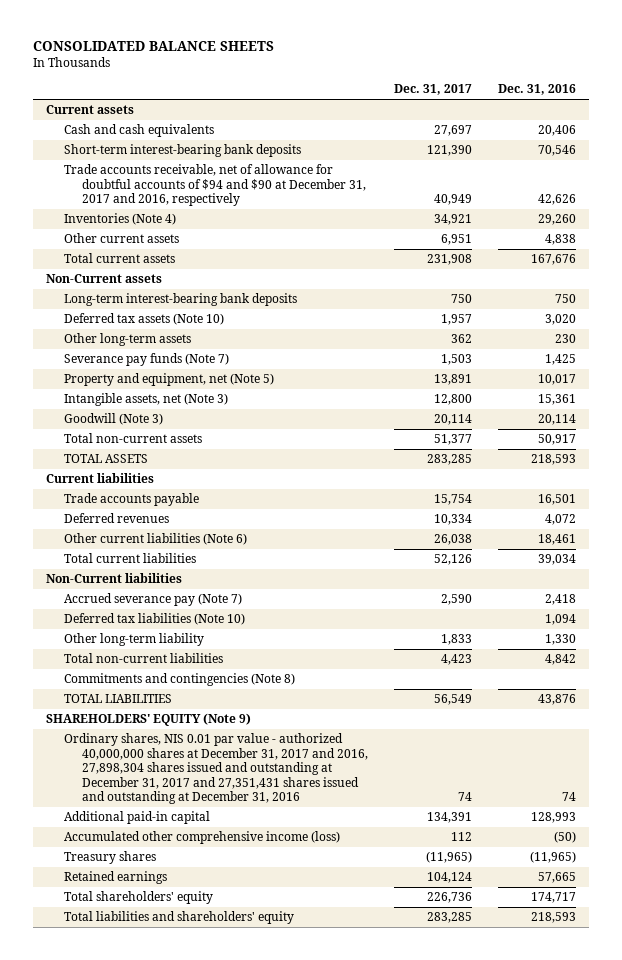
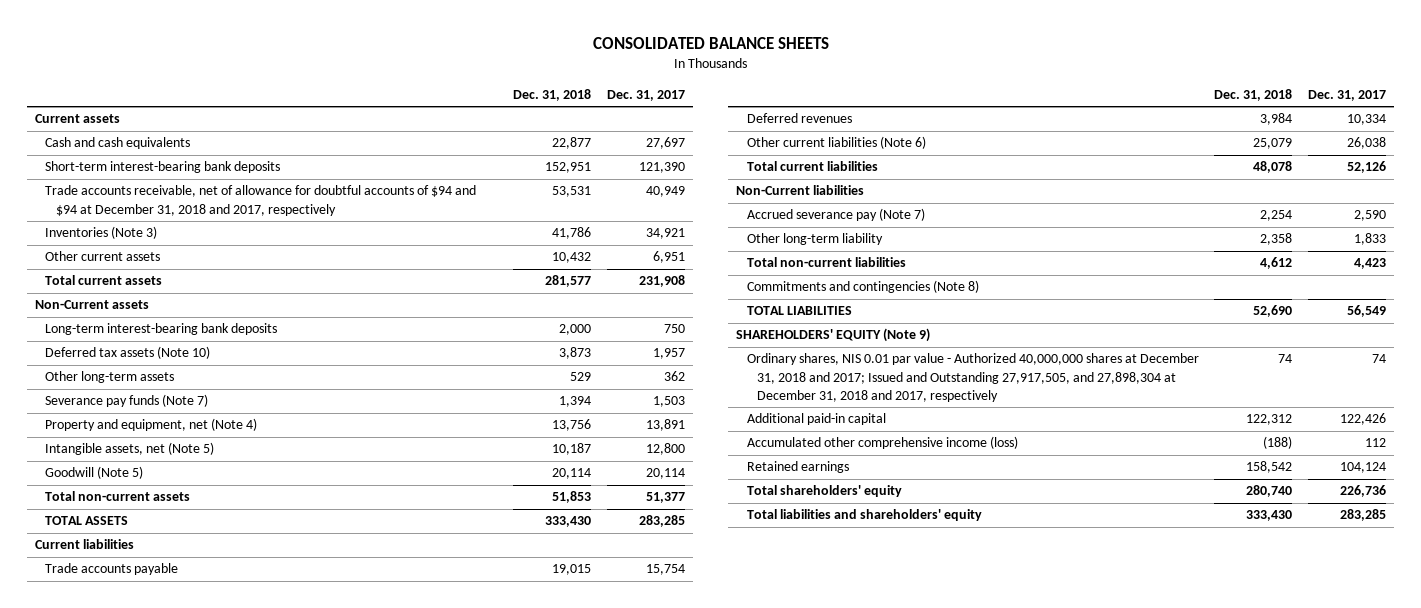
[498,84,577,96] Dec. 31, 2016 -> none
none -> [513,88,592,101] Dec. 31, 2018
[64,164,367,207] Trade accounts receivable, net of allowance for doubtful accounts of $94 and $90 at December 31, 2017 and 2016, respectively -> [45,185,477,216] Trade accounts receivable, net of allowance for doubtful accounts of $94 and $94 at December 31, 2018 and 2017, respectively
[64,213,177,226] Inventories (Note 4) -> [45,226,158,240] Inventories (Note 3)
[64,373,275,387] Property and equipment, net (Note 5) -> [45,418,258,432] Property and equipment, net (Note 4)
[64,393,229,407] Intangible assets, net (Note 3) -> [45,442,215,456] Intangible assets, net (Note 5)
[64,413,164,426] Goodwill (Note 3) -> [45,466,144,480] Goodwill (Note 5)
[64,613,246,626] Deferred tax liabilities (Note 10) -> none
[64,733,369,805] Ordinary shares, NIS 0.01 par value - authorized 40,000,000 shares at December 31, 2017 and 2016, 27,898,304 shares issued and outstanding at December 31, 2017 and 27,351,431 shares issued and outstanding at December 31, 2016 -> [746,353,1199,403] Ordinary shares, NIS 0.01 par value - Authorized 40,000,000 shares at December 31, 2018 and 2017; Issued and Outstanding 27,917,505, and 27,898,304 at December 31, 2018 and 2017, respectively
[427,812,473,824] 134,391 -> [1340,413,1387,426] 122,426
[64,851,157,865] Treasury shares -> none

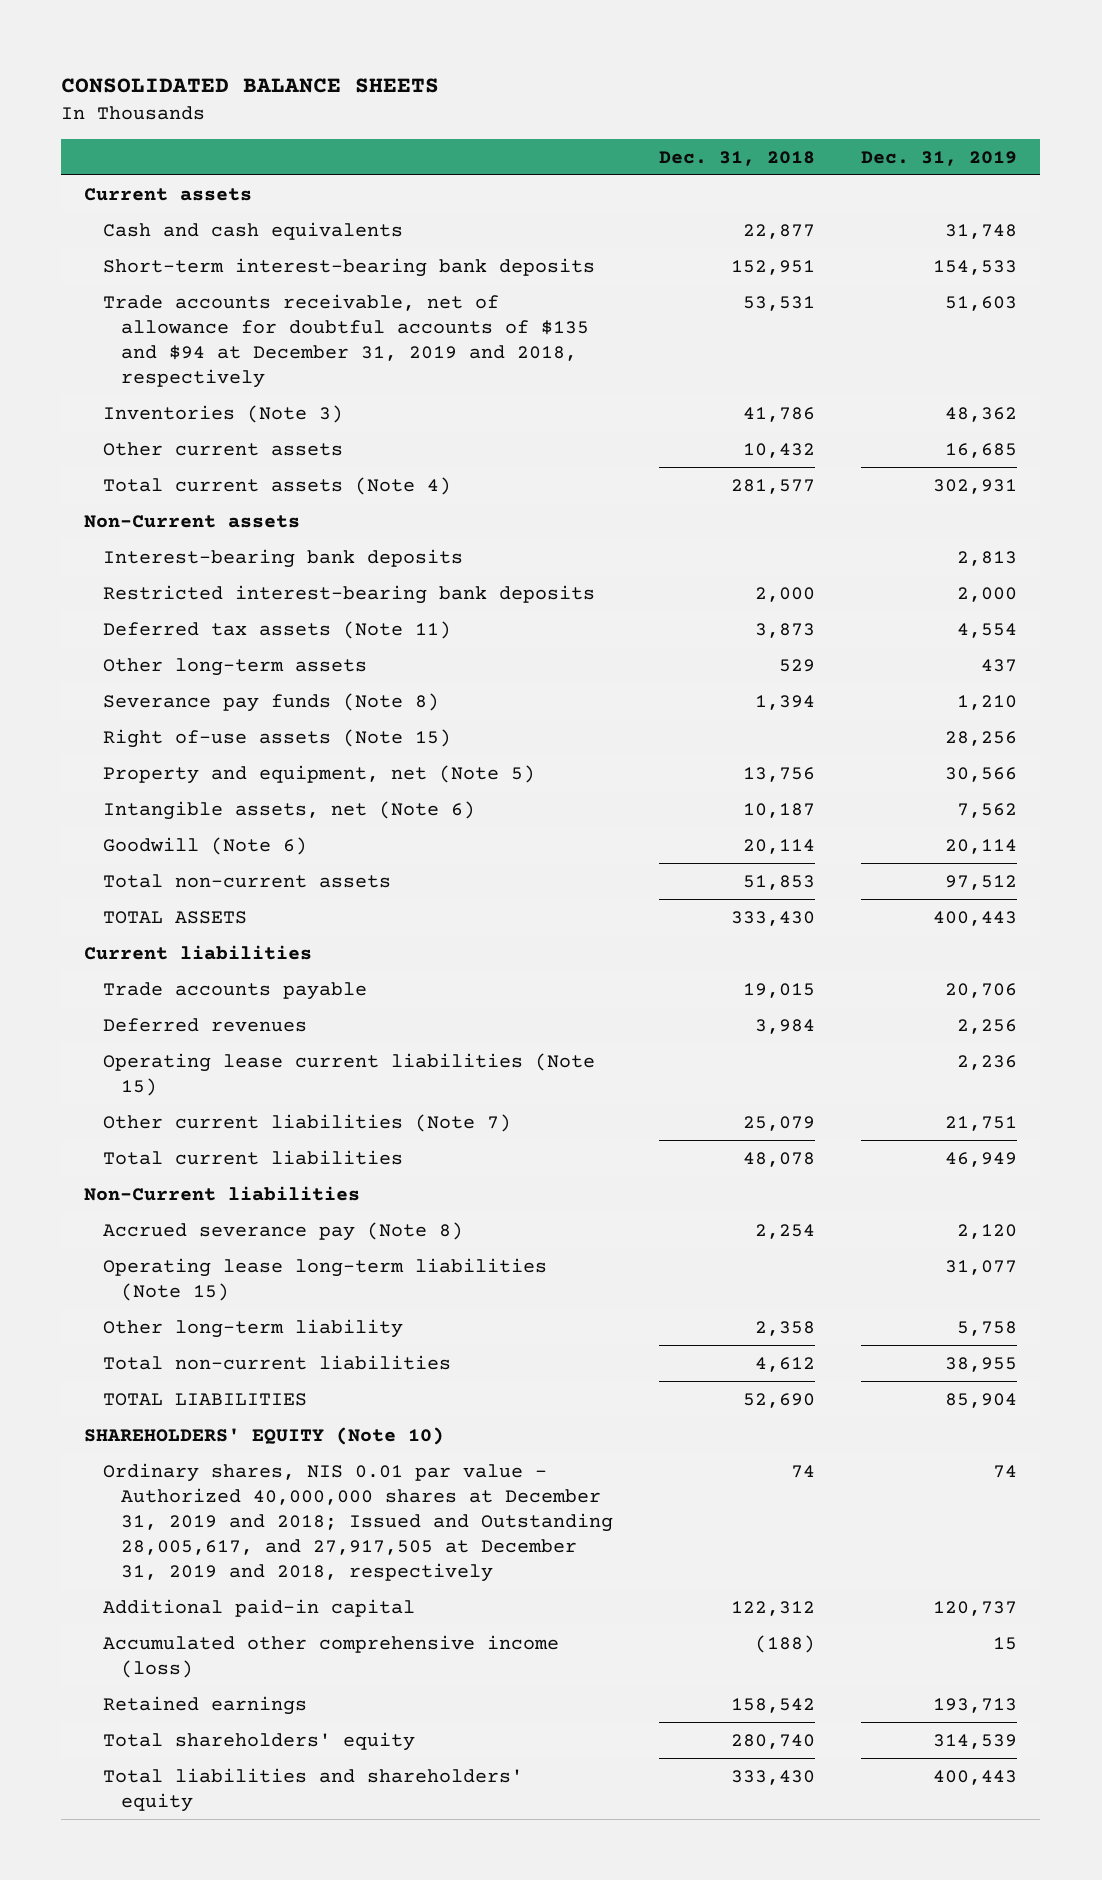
[606,89,685,101] Dec. 31, 2017 -> none
none -> [861,150,1018,166] Dec. 31, 2019
[45,185,477,216] Trade accounts receivable, net of allowance for doubtful accounts of $94 and $94 at December 31, 2018 and 2017, respectively -> [102,293,590,388] Trade accounts receivable, net of allowance for doubtful accounts of $135 and $94 at December 31, 2019 and 2018, respectively
[45,275,163,286] Total current assets -> [102,476,451,495] Total current assets (Note 4)
none -> [102,548,463,568] Interest-bearing bank deposits
[45,323,278,336] Long-term interest-bearing bank deposits -> [102,584,595,604] Restricted interest-bearing bank deposits
[45,346,211,360] Deferred tax assets (Note 10) -> [102,620,451,639] Deferred tax assets (Note 11)
[45,394,209,408] Severance pay funds (Note 7) -> [102,692,439,712] Severance pay funds (Note 8)
none -> [102,728,451,748] Right of-use assets (Note 15)
[45,418,258,432] Property and equipment, net (Note 4) -> [102,764,535,784] Property and equipment, net (Note 5)
[45,442,215,456] Intangible assets, net (Note 5) -> [102,800,475,820] Intangible assets, net (Note 6)
[45,466,144,480] Goodwill (Note 5) -> [102,836,307,855] Goodwill (Note 6)
none -> [102,1052,595,1096] Operating lease current liabilities (Note 15)
[746,136,926,150] Other current liabilities (Note 6) -> [102,1113,511,1132] Other current liabilities (Note 7)
[746,208,925,222] Accrued severance pay (Note 7) -> [102,1221,463,1241] Accrued severance pay (Note 8)
none -> [102,1257,547,1301] Operating lease long-term liabilities (Note 15)
[746,280,979,294] Commitments and contingencies (Note 8) -> none
[736,328,931,343] SHAREHOLDERS' EQUITY (Note 9) -> [84,1426,445,1445] SHAREHOLDERS' EQUITY (Note 10)
[746,353,1199,403] Ordinary shares, NIS 0.01 par value - Authorized 40,000,000 shares at December 31, 2018 and 2017; Issued and Outstanding 27,917,505, and 27,898,304 at December 31, 2018 and 2017, respectively -> [102,1462,614,1582] Ordinary shares, NIS 0.01 par value - Authorized 40,000,000 shares at December 31, 2019 and 2018; Issued and Outstanding 28,005,617, and 27,917,505 at December 31, 2019 and 2018, respectively

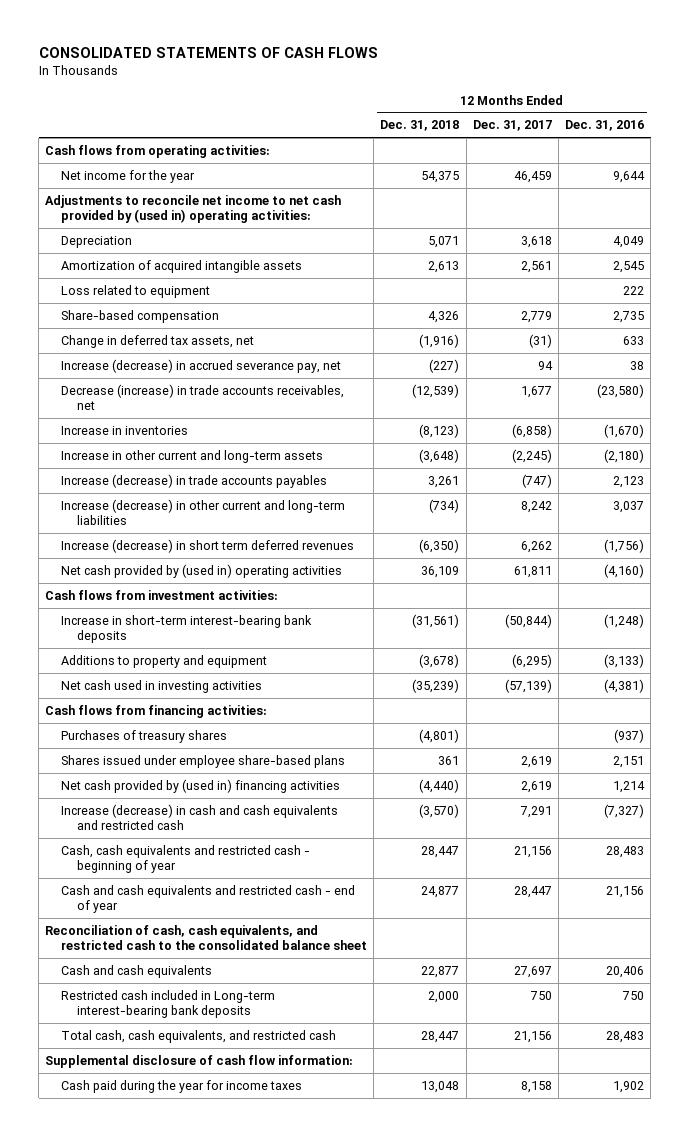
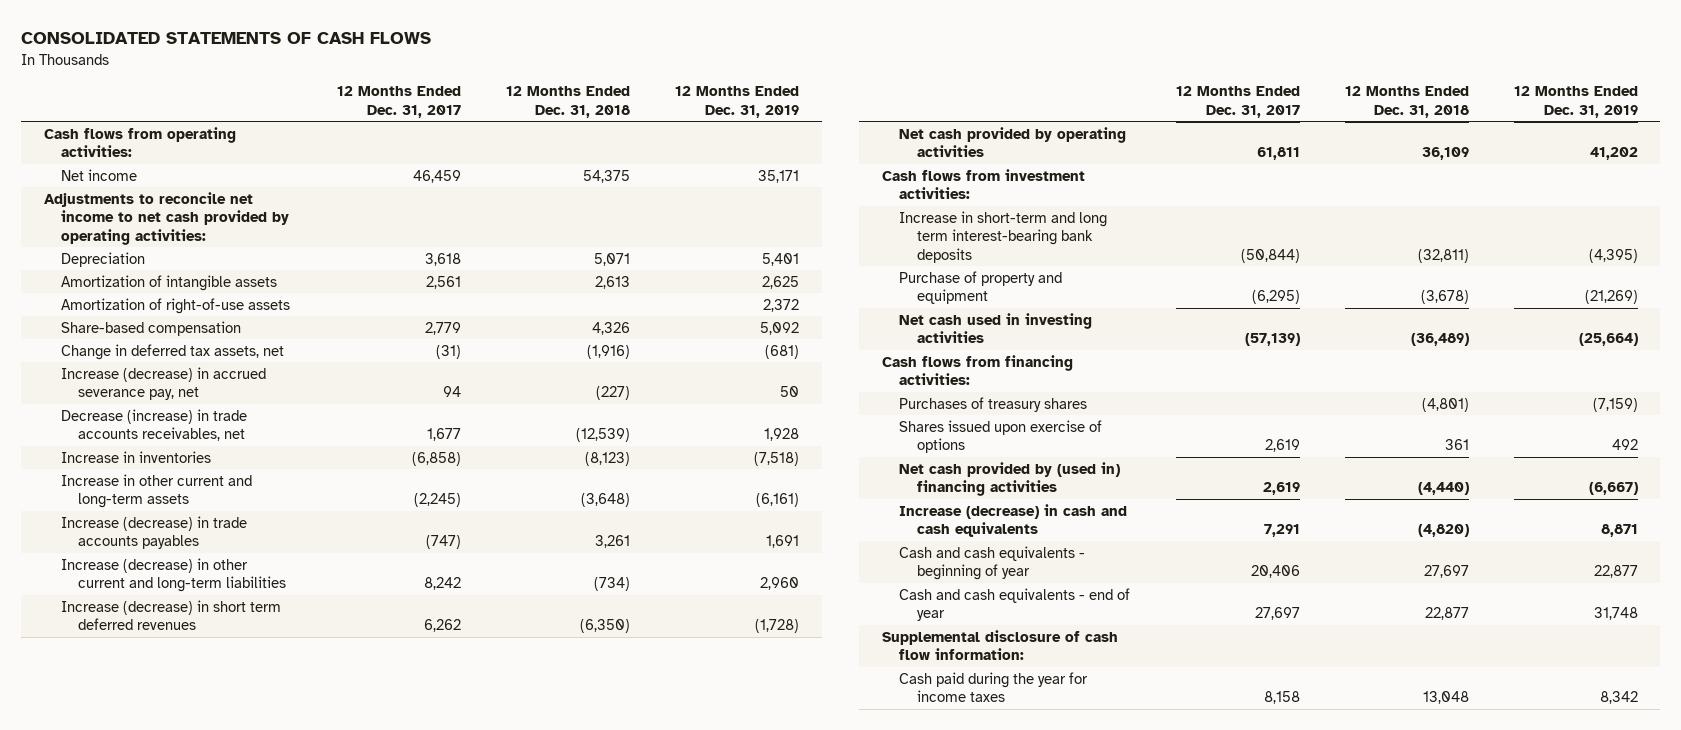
[565,120,645,132] Dec. 31, 2016 -> none
none -> [675,86,800,119] 12 Months Ended Dec. 31, 2019
[61,169,196,183] Net income for the year -> [60,168,137,181] Net income
[45,194,342,224] Adjustments to reconcile net income to net cash provided by (used in) operating activities: -> [43,191,289,245] Adjustments to reconcile net income to net cash provided by operating activities:
[61,284,211,298] Loss related to equipment -> none
[61,259,303,273] Amortization of acquired intangible assets -> [60,274,277,291] Amortization of intangible assets
none -> [60,297,290,314] Amortization of right-of-use assets
[61,563,343,578] Net cash provided by (used in) operating activities -> [899,126,1127,158] Net cash provided by operating activities
[61,614,313,644] Increase in short-term interest-bearing bank deposits -> [899,210,1108,263] Increase in short-term and long term interest-bearing bank deposits
[412,613,460,628] (31,561) -> [1417,248,1469,263] (32,811)
[61,654,268,668] Additions to property and equipment -> [899,270,1063,305] Purchase of property and equipment
[412,678,460,693] (35,239) -> [1410,333,1469,347] (36,489)
[61,754,346,768] Shares issued under employee share-based plans -> [899,419,1103,454] Shares issued upon exercise of options
[45,924,368,951] Reconciliation of cash, cash equivalents, and restricted cash to the consolidated balance sheet -> none
[61,964,213,978] Cash and cash equivalents -> none
[61,989,276,1019] Restricted cash included in Long-term interest-bearing bank deposits -> none
[61,1029,337,1043] Total cash, cash equivalents, and restricted cash -> none
[61,803,339,831] Increase (decrease) in cash and cash equivalents and restricted cash -> [899,503,1128,538] Increase (decrease) in cash and cash equivalents
[419,803,460,818] (3,570) -> [1417,524,1469,538] (4,820)
[61,844,311,874] Cash, cash equivalents and restricted cash - beginning of year -> [899,545,1086,581] Cash and cash equivalents - beginning of year
[421,845,460,858] 28,447 -> [1423,565,1469,579] 27,697
[513,845,552,858] 21,156 -> [1250,565,1300,579] 20,406
[61,884,356,914] Cash and cash equivalents and restricted cash - end of year -> [899,587,1131,622] Cash and cash equivalents - end of year
[421,885,460,898] 24,877 -> [1424,607,1469,621] 22,877
[513,885,552,898] 28,447 -> [1254,607,1300,621] 27,697

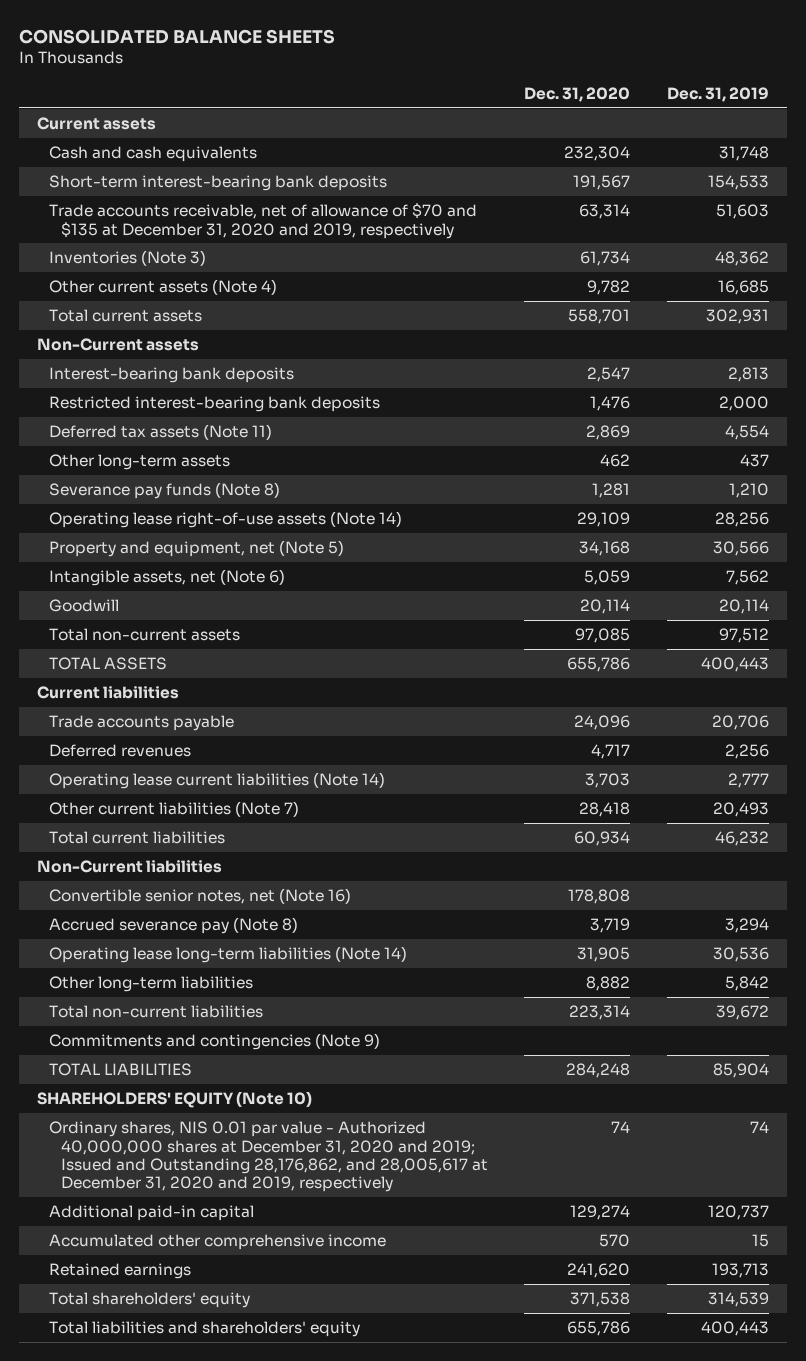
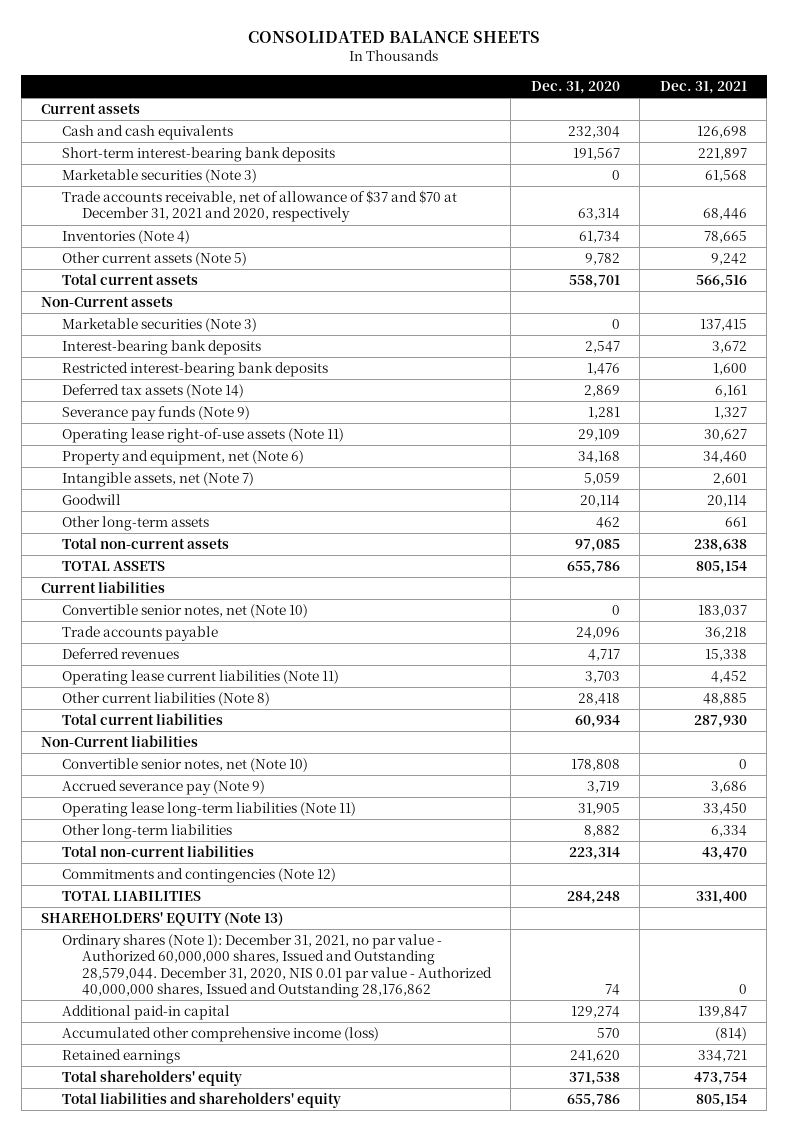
[666,86,769,102] Dec. 31, 2019 -> none
none -> [659,81,747,95] Dec. 31, 2021
none -> [61,169,257,184] Marketable securities (Note 3)
[49,203,478,239] Trade accounts receivable, net of allowance of $70 and $135 at December 31, 2020 and 2019, respectively -> [61,190,457,223] Trade accounts receivable, net of allowance of $37 and $70 at December 31, 2021 and 2020, respectively
[49,250,207,267] Inventories (Note 3) -> [61,230,190,245] Inventories (Note 4)
[49,279,278,296] Other current assets (Note 4) -> [61,252,247,267] Other current assets (Note 5)
none -> [61,318,257,333] Marketable securities (Note 3)
[49,424,273,441] Deferred tax assets (Note 11) -> [61,384,244,399] Deferred tax assets (Note 14)
[49,482,281,500] Severance pay funds (Note 8) -> [61,406,250,422] Severance pay funds (Note 9)
[49,511,403,529] Operating lease right-of-use assets (Note 14) -> [61,428,344,444] Operating lease right-of-use assets (Note 11)
[49,540,345,558] Property and equipment, net (Note 5) -> [61,450,304,466] Property and equipment, net (Note 6)
[49,569,286,587] Intangible assets, net (Note 6) -> [61,472,254,488] Intangible assets, net (Note 7)
[49,454,231,471] Other long-term assets -> [61,516,209,532] Other long-term assets
none -> [61,604,308,619] Convertible senior notes, net (Note 10)
[49,772,386,790] Operating lease current liabilities (Note 14) -> [61,670,339,686] Operating lease current liabilities (Note 11)
[49,801,300,818] Other current liabilities (Note 7) -> [61,692,270,707] Other current liabilities (Note 8)
[49,888,352,905] Convertible senior notes, net (Note 16) -> [61,758,308,773] Convertible senior notes, net (Note 10)
[49,917,299,935] Accrued severance pay (Note 8) -> [61,780,265,796] Accrued severance pay (Note 9)
[49,946,408,964] Operating lease long-term liabilities (Note 14) -> [61,802,356,818] Operating lease long-term liabilities (Note 11)
[49,1033,381,1051] Commitments and contingencies (Note 9) -> [61,868,336,884] Commitments and contingencies (Note 12)
[37,1091,313,1109] SHAREHOLDERS' EQUITY (Note 10) -> [41,912,284,927] SHAREHOLDERS' EQUITY (Note 13)
[49,1121,488,1193] Ordinary shares, NIS 0.01 par value - Authorized 40,000,000 shares at December 31, 2020 and 2019; Issued and Outstanding 28,176,862, and 28,005,617 at December 31, 2020 and 2019, respectively -> [61,934,492,999] Ordinary shares (Note 1): December 31, 2021, no par value - Authorized 60,000,000 shares, Issued and Outstanding 28,579,044. December 31, 2020, NIS 0.01 par value - Authorized 40,000,000 shares, Issued and Outstanding 28,176,862
[49,1234,387,1251] Accumulated other comprehensive income -> [61,1027,379,1043] Accumulated other comprehensive income (loss)

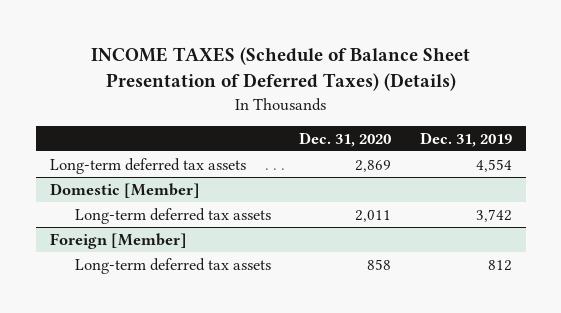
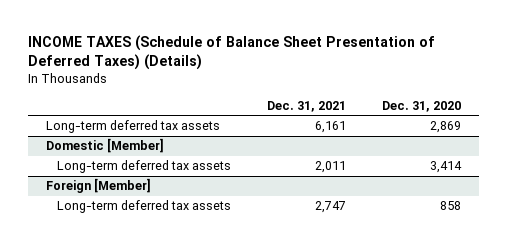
[419,131,512,147] Dec. 31, 2019 -> none
none -> [267,100,347,112] Dec. 31, 2021
[355,209,392,222] 2,011 -> [430,161,463,174] 3,414

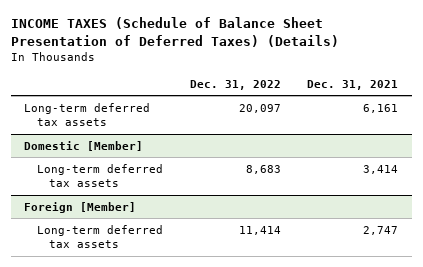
[382,100,462,112] Dec. 31, 2020 -> none
none -> [189,79,281,90] Dec. 31, 2022
[315,161,347,174] 2,011 -> [363,164,399,174] 3,414

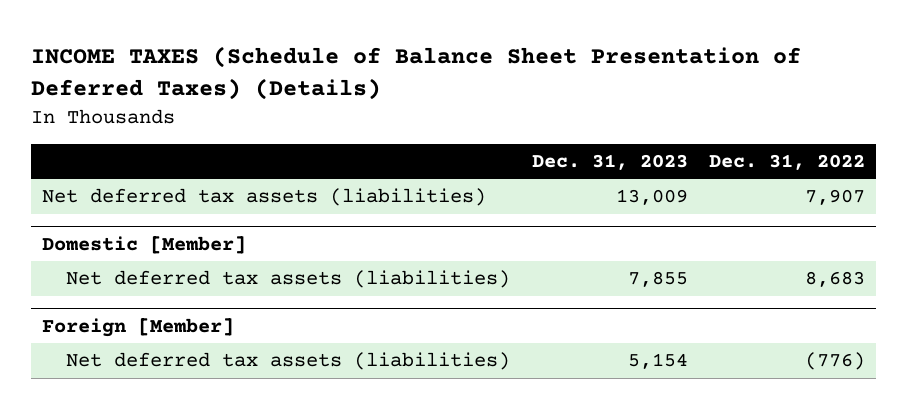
[307,79,399,90] Dec. 31, 2021 -> none
none -> [531,153,688,170] Dec. 31, 2023
[24,102,151,127] Long-term deferred tax assets -> none
none -> [41,188,486,207] Net deferred tax assets (liabilities)
[36,163,163,188] Long-term deferred tax assets -> [66,270,511,289] Net deferred tax assets (liabilities)
[36,224,163,249] Long-term deferred tax assets -> none
none -> [66,352,511,371] Net deferred tax assets (liabilities)

